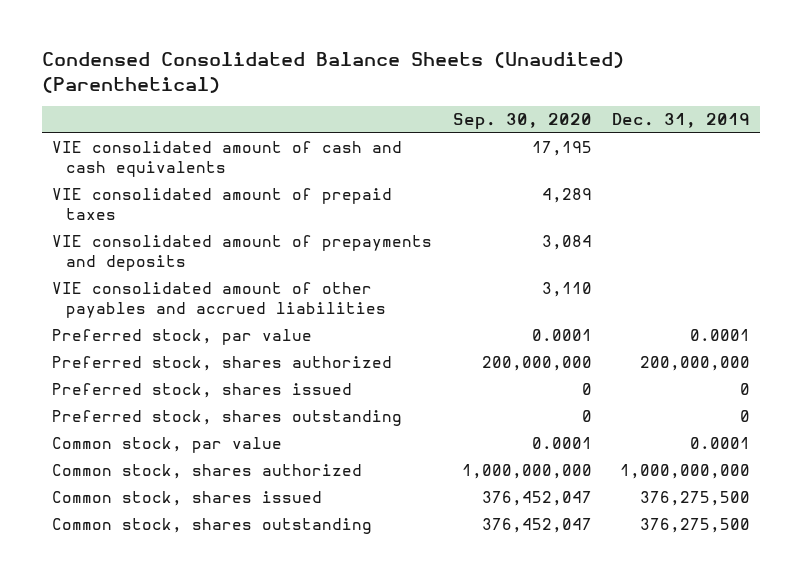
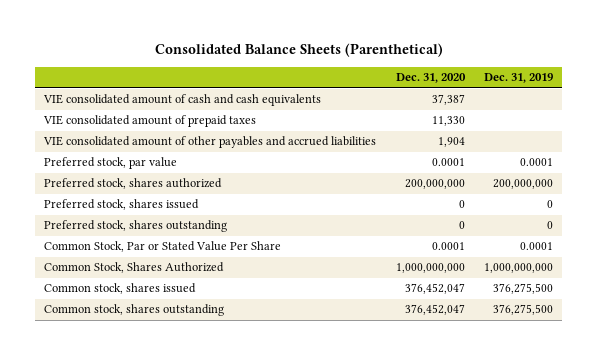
[42,52,625,93] Condensed Consolidated Balance Sheets (Unaudited) (Parenthetical) -> [154,43,443,58] Consolidated Balance Sheets (Parenthetical)
[452,113,592,130] Sep. 30, 2020 -> none
none -> [395,73,466,84] Dec. 31, 2020
[52,235,433,272] VIE consolidated amount of prepayments and deposits -> none
[52,437,283,454] Common stock, par value -> [44,241,282,253] Common Stock, Par or Stated Value Per Share
[52,464,363,480] Common stock, shares authorized -> [44,262,225,274] Common Stock, Shares Authorized

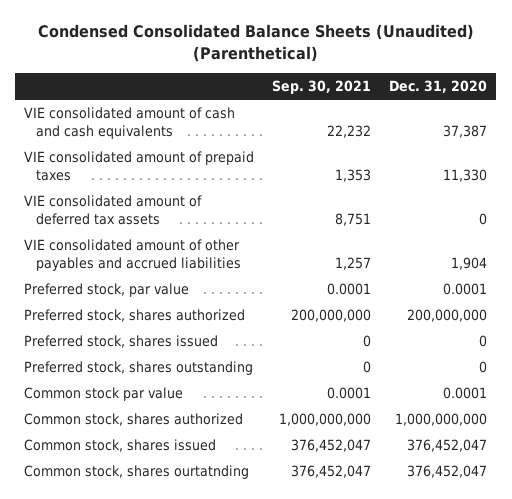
[154,43,443,58] Consolidated Balance Sheets (Parenthetical) -> [37,24,474,62] Condensed Consolidated Balance Sheets (Unaudited) (Parenthetical)
[483,73,553,84] Dec. 31, 2019 -> none
none -> [272,80,372,95] Sep. 30, 2021
none -> [24,195,203,225] VIE consolidated amount of deferred tax assets
[44,241,282,253] Common Stock, Par or Stated Value Per Share -> [24,387,184,402] Common stock par value
[44,262,225,274] Common Stock, Shares Authorized -> [24,413,244,427] Common stock, shares authorized
[44,304,225,317] Common stock, shares outstanding -> [24,465,250,480] Common stock, shares ourtatnding

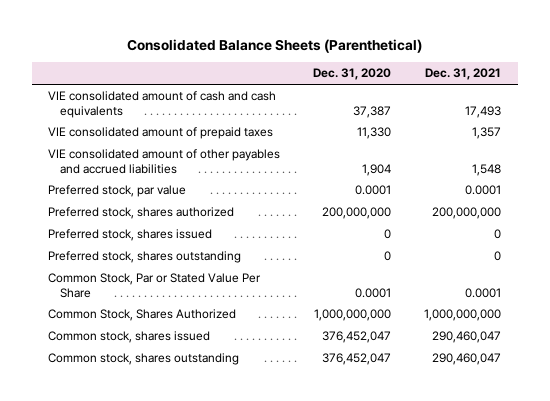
[37,24,474,62] Condensed Consolidated Balance Sheets (Unaudited) (Parenthetical) -> [126,39,422,54] Consolidated Balance Sheets (Parenthetical)
[272,80,372,95] Sep. 30, 2021 -> none
none -> [425,68,502,81] Dec. 31, 2021
[24,195,203,225] VIE consolidated amount of deferred tax assets -> none
[24,387,184,402] Common stock par value -> [48,273,262,298] Common Stock, Par or Stated Value Per Share
[24,413,244,427] Common stock, shares authorized -> [48,309,237,322] Common Stock, Shares Authorized
[24,465,250,480] Common stock, shares ourtatnding -> [48,353,240,366] Common stock, shares outstanding

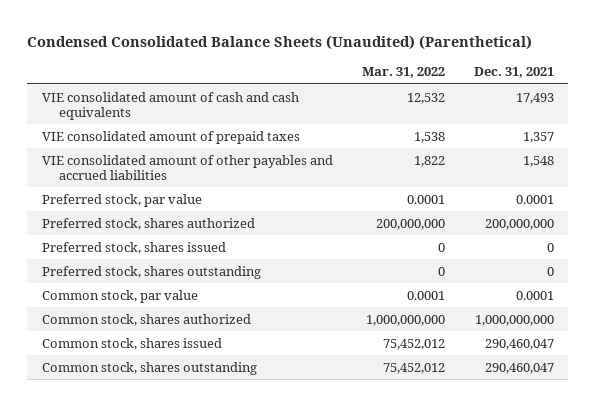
[126,39,422,54] Consolidated Balance Sheets (Parenthetical) -> [27,34,533,50] Condensed Consolidated Balance Sheets (Unaudited) (Parenthetical)
[313,68,392,81] Dec. 31, 2020 -> none
none -> [361,67,445,79] Mar. 31, 2022
[48,273,262,298] Common Stock, Par or Stated Value Per Share -> [41,289,198,303] Common stock, par value
[48,309,237,322] Common Stock, Shares Authorized -> [41,313,251,326] Common stock, shares authorized

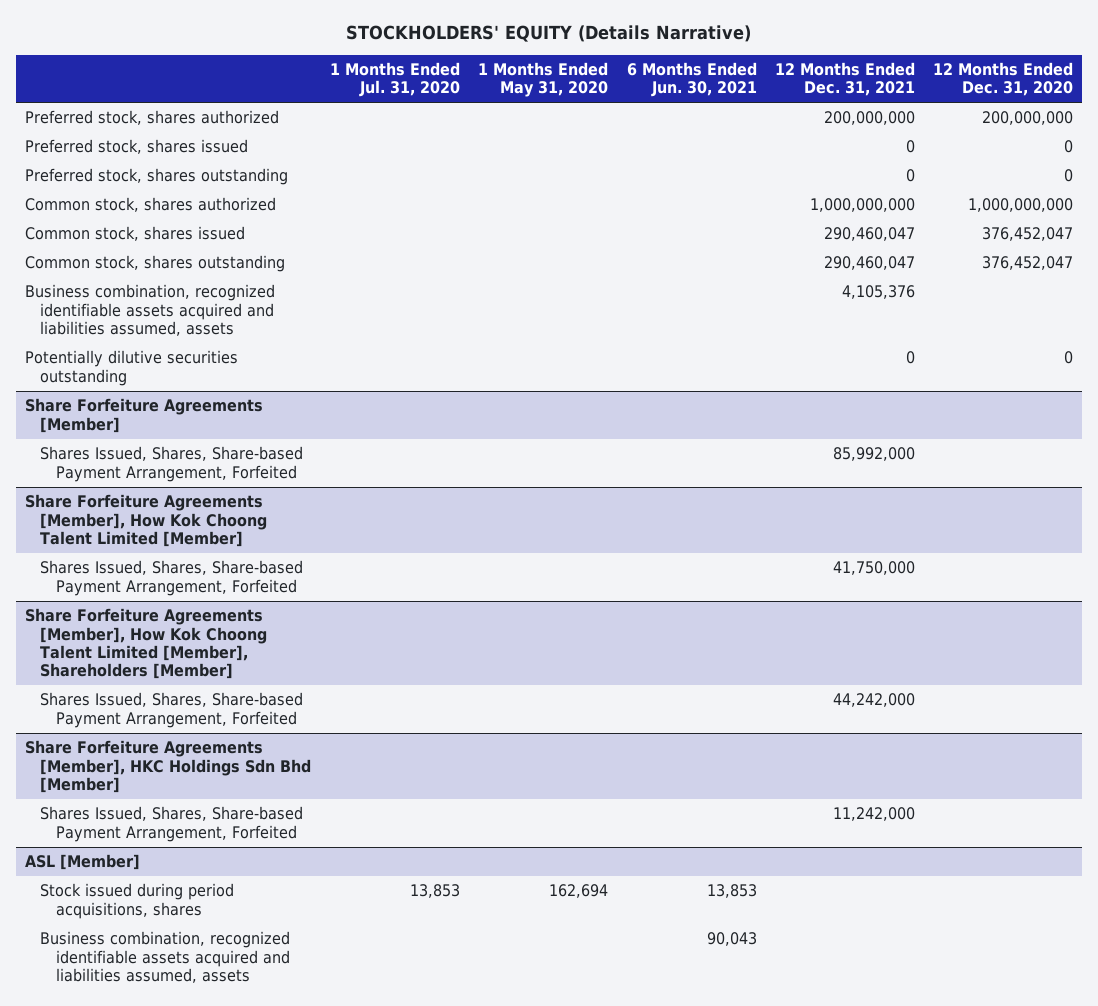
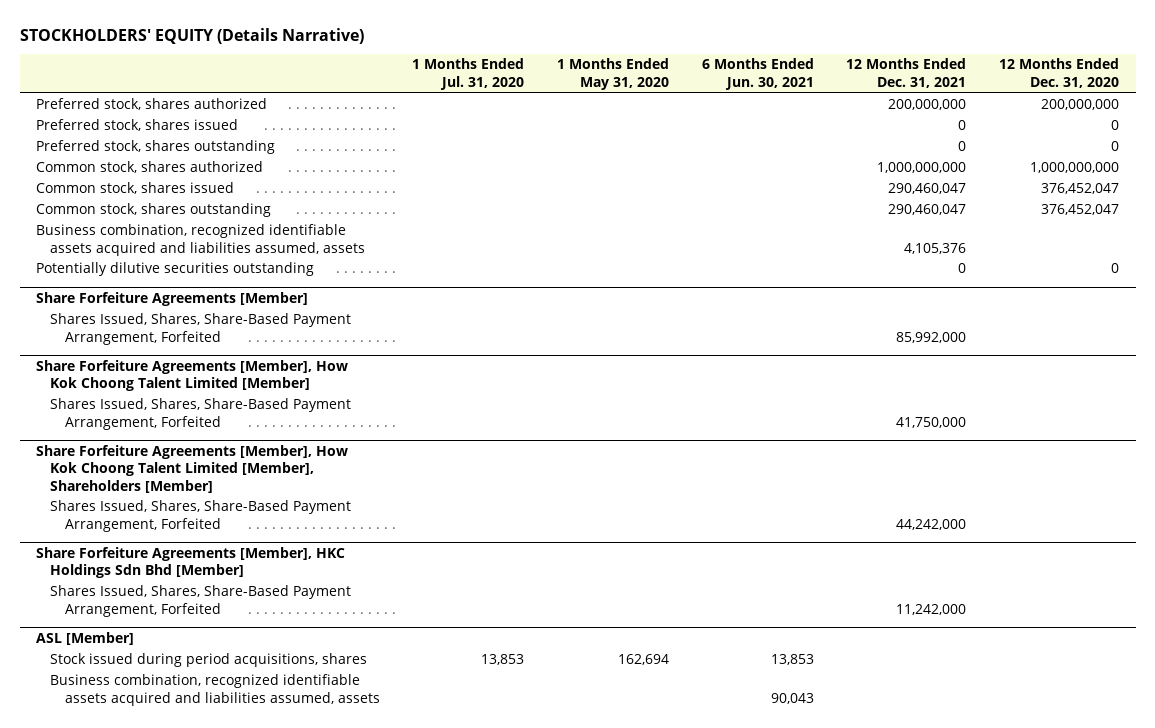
[40,446,304,482] Shares Issued, Shares, Share-based Payment Arrangement, Forfeited -> [50,313,352,345] Shares Issued, Shares, Share-Based Payment Arrangement, Forfeited
[40,560,304,596] Shares Issued, Shares, Share-based Payment Arrangement, Forfeited -> [50,398,352,430] Shares Issued, Shares, Share-Based Payment Arrangement, Forfeited
[40,692,304,728] Shares Issued, Shares, Share-based Payment Arrangement, Forfeited -> [50,500,352,532] Shares Issued, Shares, Share-Based Payment Arrangement, Forfeited
[40,806,304,842] Shares Issued, Shares, Share-based Payment Arrangement, Forfeited -> [50,585,352,617] Shares Issued, Shares, Share-Based Payment Arrangement, Forfeited

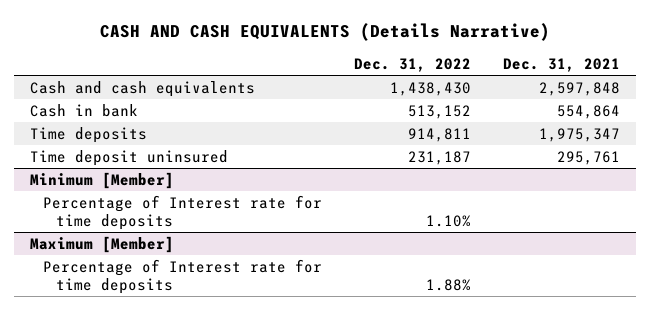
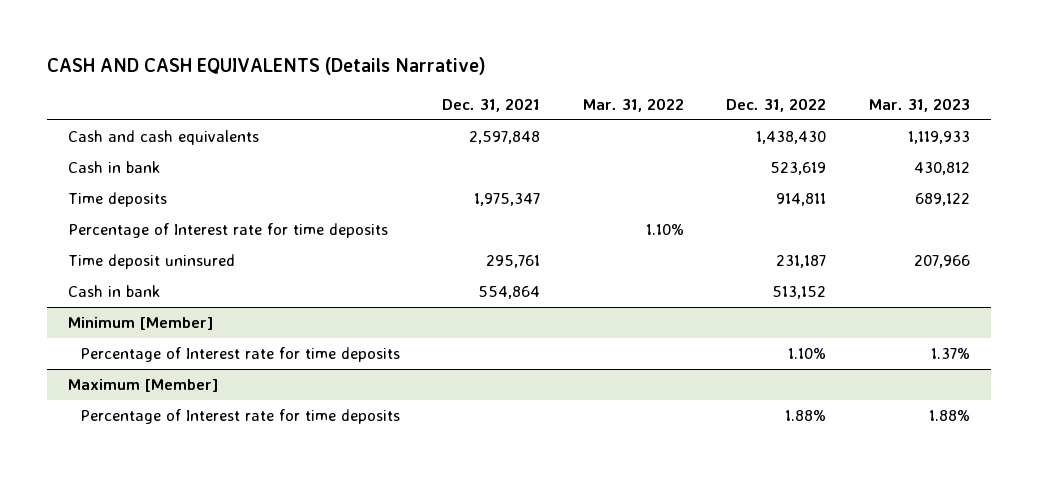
none -> [582,98,684,113] Mar. 31, 2022
none -> [868,98,970,113] Mar. 31, 2023
none -> [67,161,160,174] Cash in bank
none -> [67,223,388,239] Percentage of Interest rate for time deposits
[30,103,139,117] Cash in bank -> [67,285,160,298] Cash in bank

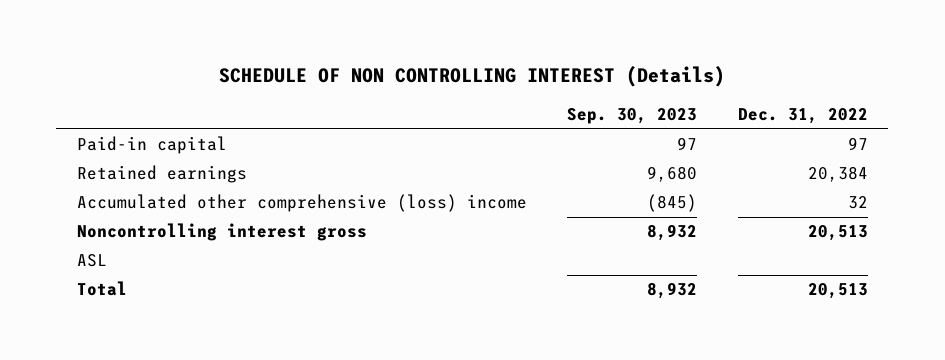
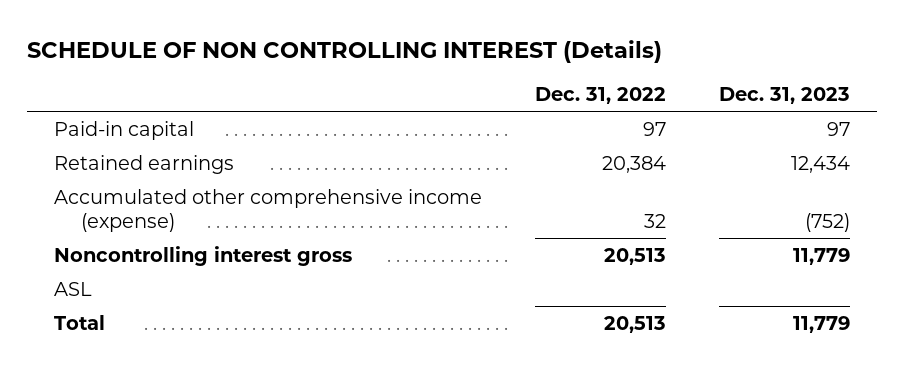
[567,107,698,124] Sep. 30, 2023 -> none
none -> [719,87,851,105] Dec. 31, 2023
[76,194,527,213] Accumulated other comprehensive (loss) income -> [53,188,482,232] Accumulated other comprehensive income (expense)

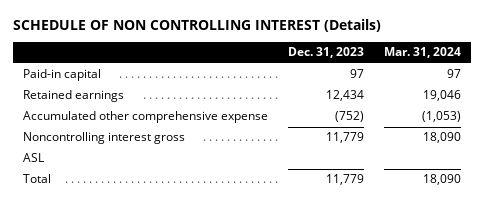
[535,87,667,105] Dec. 31, 2022 -> none
none -> [384,47,462,59] Mar. 31, 2024
[53,188,482,232] Accumulated other comprehensive income (expense) -> [22,111,268,124] Accumulated other comprehensive expense

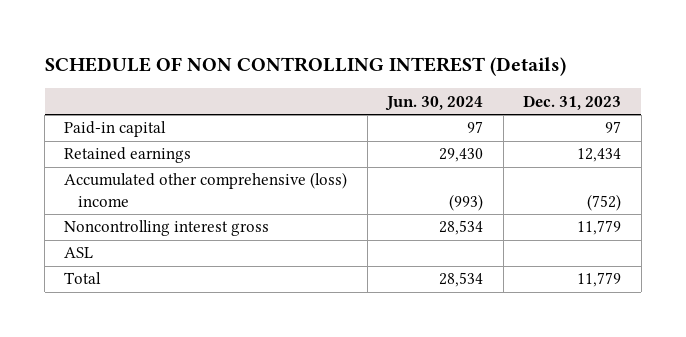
[384,47,462,59] Mar. 31, 2024 -> none
none -> [385,95,484,111] Jun. 30, 2024
[22,111,268,124] Accumulated other comprehensive expense -> [64,172,348,207] Accumulated other comprehensive (loss) income

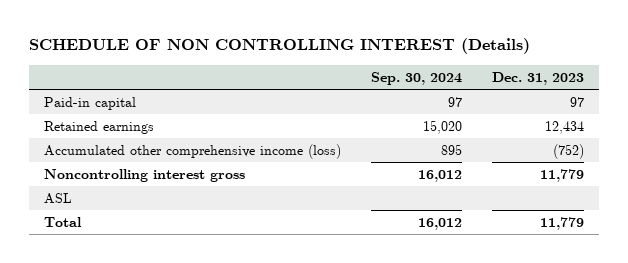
[385,95,484,111] Jun. 30, 2024 -> none
none -> [370,71,462,85] Sep. 30, 2024
[64,172,348,207] Accumulated other comprehensive (loss) income -> [43,144,341,160] Accumulated other comprehensive income (loss)

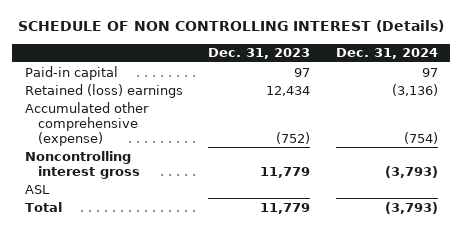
[370,71,462,85] Sep. 30, 2024 -> none
none -> [335,48,438,60] Dec. 31, 2024
[43,121,154,135] Retained earnings -> [24,83,183,98] Retained (loss) earnings
[43,144,341,160] Accumulated other comprehensive income (loss) -> [24,101,149,146] Accumulated other comprehensive (expense)

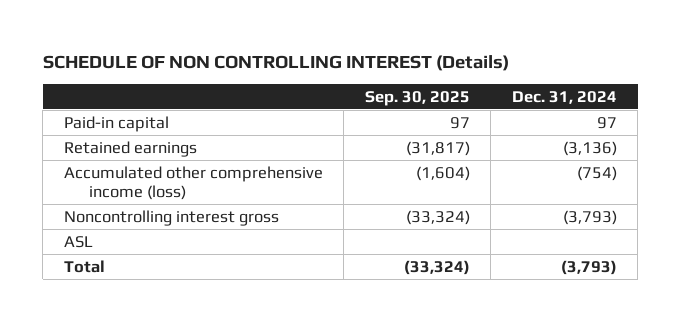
[208,48,311,60] Dec. 31, 2023 -> none
none -> [364,90,470,106] Sep. 30, 2025
[24,83,183,98] Retained (loss) earnings -> [63,140,197,157] Retained earnings
[24,101,149,146] Accumulated other comprehensive (expense) -> [63,165,323,201] Accumulated other comprehensive income (loss)

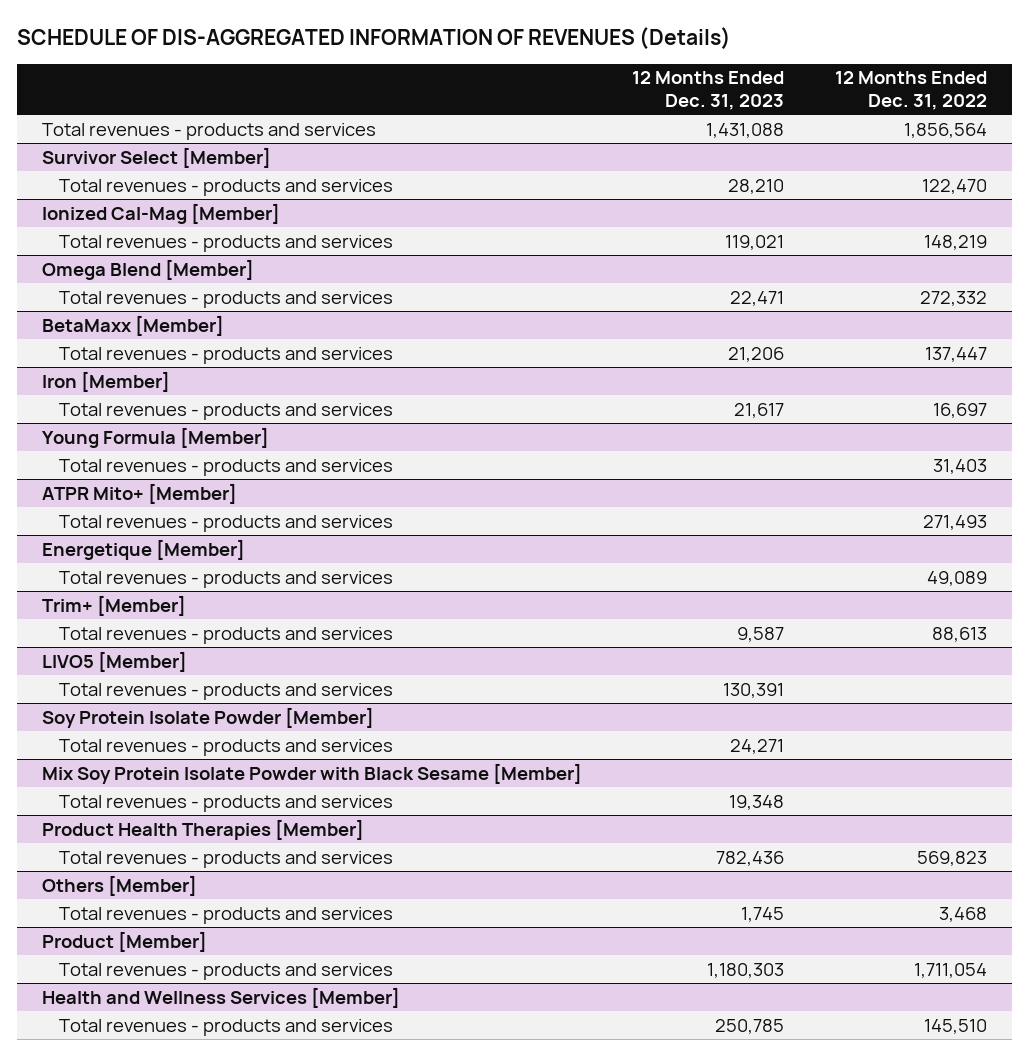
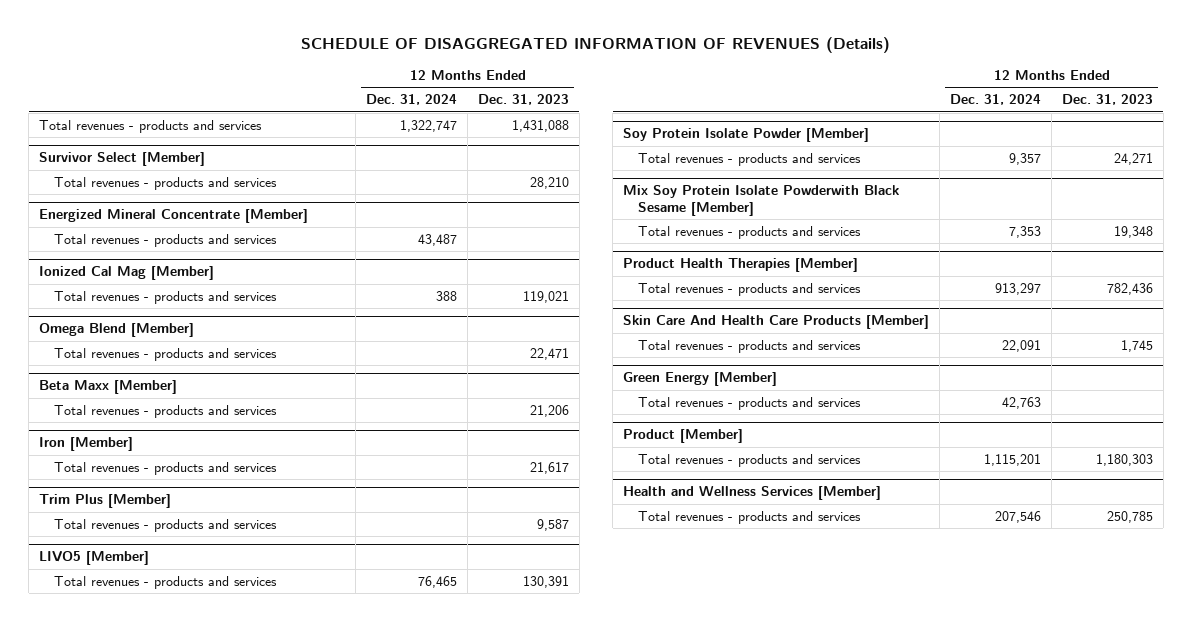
[16,27,731,50] SCHEDULE OF DIS-AGGREGATED INFORMATION OF REVENUES (Details) -> [301,37,891,54] SCHEDULE OF DISAGGREGATED INFORMATION OF REVENUES (Details)
[834,71,987,111] 12 Months Ended Dec. 31, 2022 -> none
none -> [366,94,458,106] Dec. 31, 2024
none -> [39,209,309,224] Energized Mineral Concentrate [Member]
none -> [53,233,277,247] Total revenues - products and services
[42,202,281,224] Ionized Cal-Mag [Member] -> [39,266,215,281] Ionized Cal Mag [Member]
[42,314,225,336] BetaMaxx [Member] -> [39,380,178,395] Beta Maxx [Member]
[42,426,270,448] Young Formula [Member] -> none
[58,458,393,476] Total revenues - products and services -> none
[42,482,238,504] ATPR Mito+ [Member] -> none
[58,514,393,532] Total revenues - products and services -> none
[42,538,246,560] Energetique [Member] -> none
[58,570,393,588] Total revenues - products and services -> none
[42,594,187,616] Trim+ [Member] -> [39,494,172,509] Trim Plus [Member]
[42,762,583,784] Mix Soy Protein Isolate Powder with Black Sesame [Member] -> [623,185,900,216] Mix Soy Protein Isolate Powderwith Black Sesame [Member]
[42,874,198,896] Others [Member] -> none
none -> [623,315,930,330] Skin Care And Health Care Products [Member]
none -> [623,372,778,387] Green Energy [Member]
none -> [637,396,861,410] Total revenues - products and services

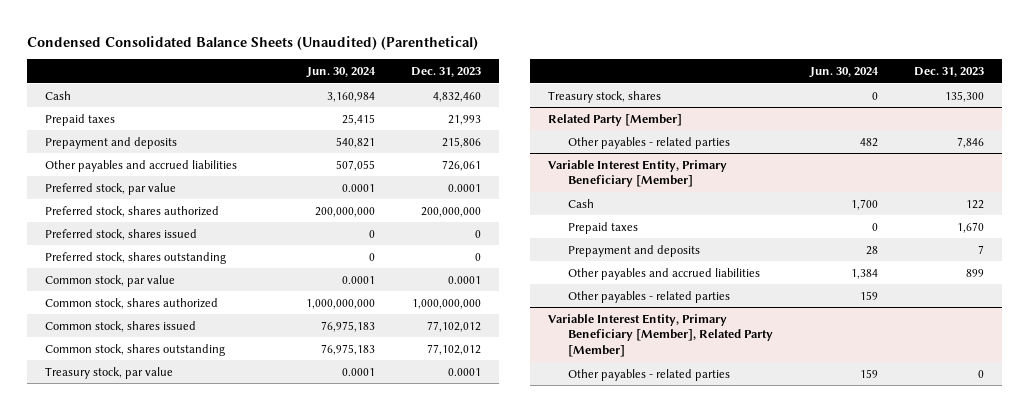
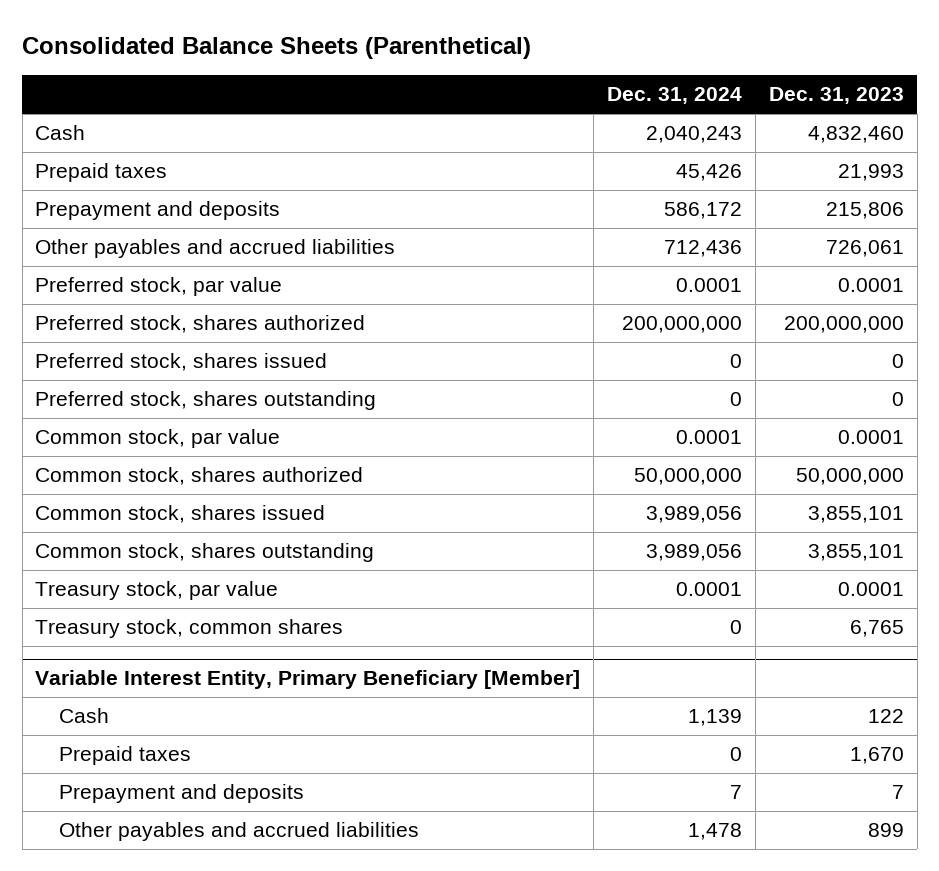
[27,35,479,50] Condensed Consolidated Balance Sheets (Unaudited) (Parenthetical) -> [22,37,532,60] Consolidated Balance Sheets (Parenthetical)
[305,67,376,79] Jun. 30, 2024 -> none
none -> [607,87,743,105] Dec. 31, 2024
[411,298,481,309] 1,000,000,000 -> [795,468,904,486] 50,000,000
[426,320,481,332] 77,102,012 -> [807,506,904,524] 3,855,101
[426,343,481,355] 77,102,012 -> [807,544,904,562] 3,855,101
[548,113,683,126] Related Party [Member] -> none
[568,136,731,149] Other payables - related parties -> none
[548,90,662,103] Treasury stock, shares -> [35,619,344,639] Treasury stock, common shares
[945,90,985,102] 135,300 -> [849,620,904,638] 6,765
[568,290,731,303] Other payables - related parties -> none
[548,313,774,358] Variable Interest Entity, Primary Beneficiary [Member], Related Party [Member] -> none
[568,368,731,381] Other payables - related parties -> none

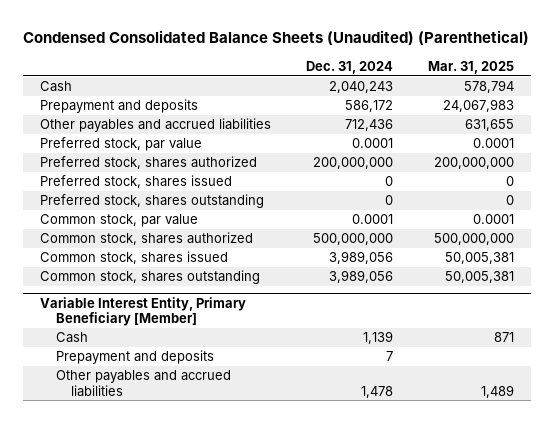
[22,37,532,60] Consolidated Balance Sheets (Parenthetical) -> [23,30,530,46] Condensed Consolidated Balance Sheets (Unaudited) (Parenthetical)
[768,87,904,105] Dec. 31, 2023 -> none
none -> [427,60,514,74] Mar. 31, 2025
[35,163,168,183] Prepaid taxes -> none
[634,468,743,486] 50,000,000 -> [312,233,393,246] 500,000,000
[35,581,279,601] Treasury stock, par value -> none
[35,619,344,639] Treasury stock, common shares -> none
[59,746,192,766] Prepaid taxes -> none

